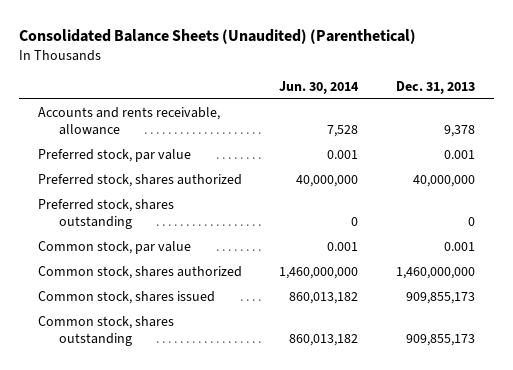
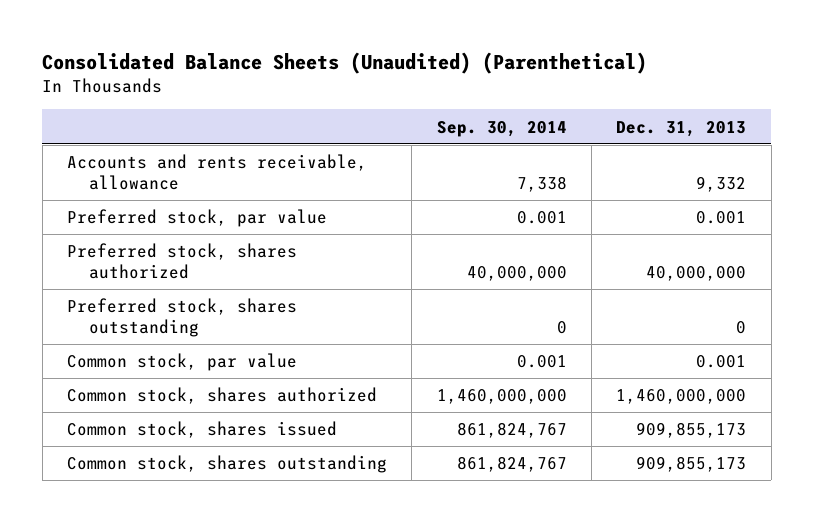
[279,80,360,94] Jun. 30, 2014 -> none
none -> [436,120,567,137] Sep. 30, 2014
[444,125,476,138] 9,378 -> [696,176,747,193] 9,332

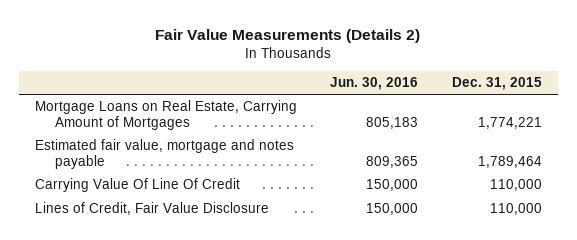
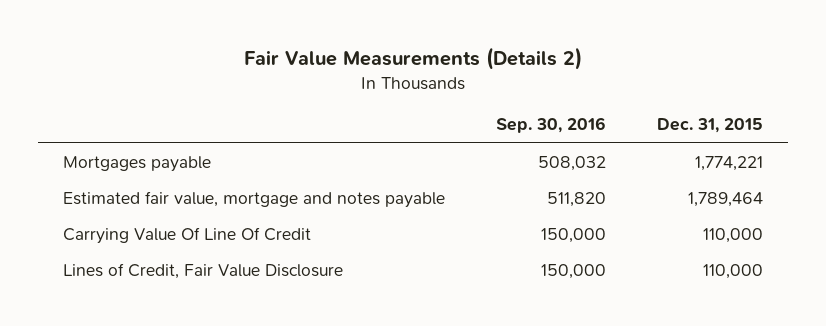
[330,77,419,91] Jun. 30, 2016 -> none
none -> [496,117,607,134] Sep. 30, 2016
[35,100,298,131] Mortgage Loans on Real Estate, Carrying Amount of Mortgages -> [63,156,212,173] Mortgages payable

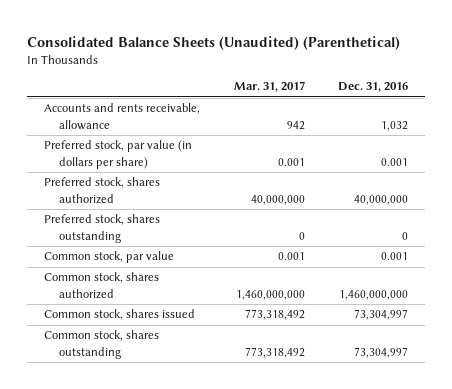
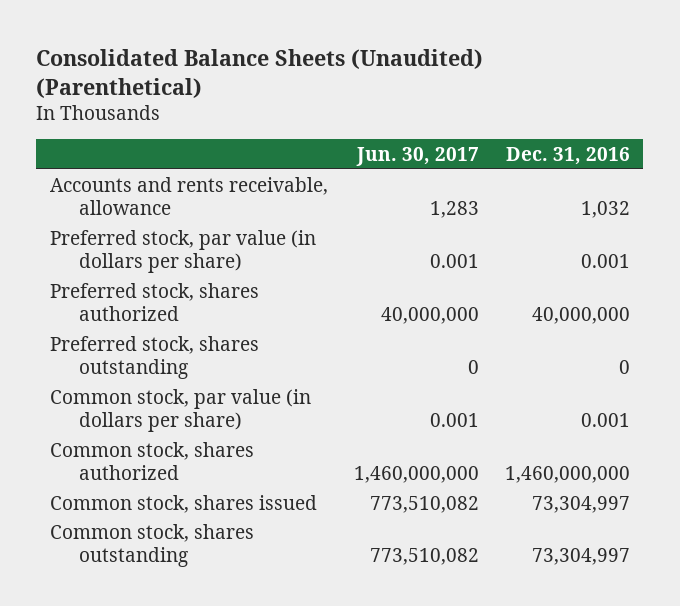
[233,81,305,93] Mar. 31, 2017 -> none
none -> [355,146,479,166] Jun. 30, 2017
[44,251,175,264] Common stock, par value -> [49,388,311,433] Common stock, par value (in dollars per share)

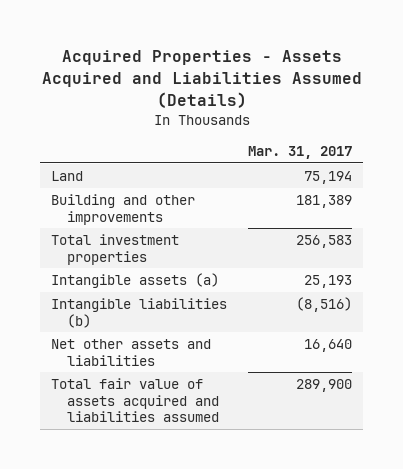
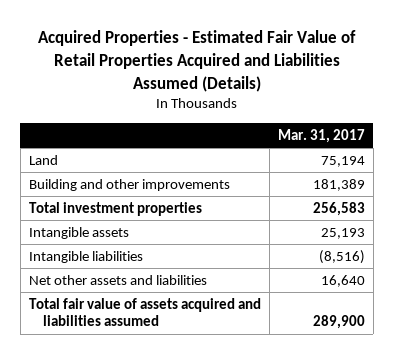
[41,50,362,108] Acquired Properties - Assets Acquired and Liabilities Assumed (Details) -> [37,30,356,92] Acquired Properties - Estimated Fair Value of Retail Properties Acquired and Liabilities Assumed (Details)
[50,273,219,289] Intangible assets (a) -> [28,226,129,239] Intangible assets
[50,298,227,328] Intangible liabilities (b) -> [28,250,143,263] Intangible liabilities

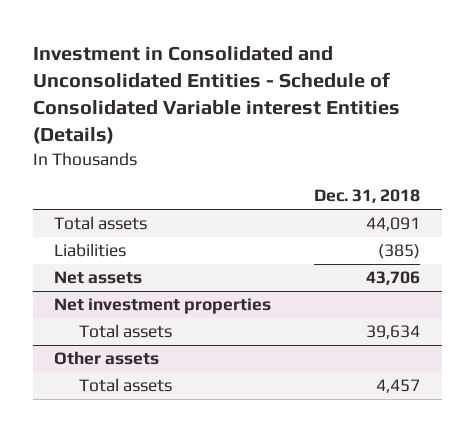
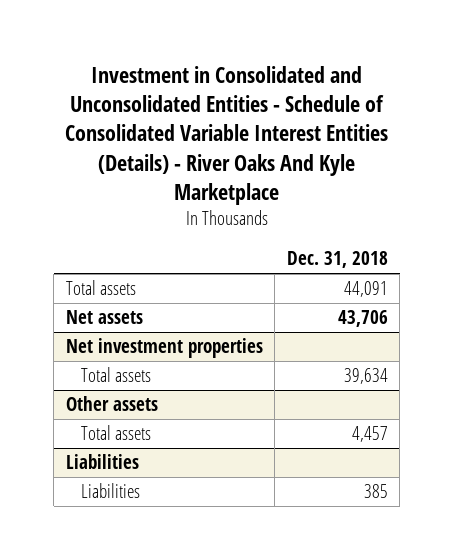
[32,45,400,145] Investment in Consolidated and Unconsolidated Entities - Schedule of Consolidated Variable interest Entities (Details) -> [64,66,388,205] Investment in Consolidated and Unconsolidated Entities - Schedule of Consolidated Variable Interest Entities (Details) - River Oaks And Kyle Marketplace
[54,243,127,258] Liabilities -> none
none -> [65,454,139,470] Liabilities
none -> [80,483,140,499] Liabilities

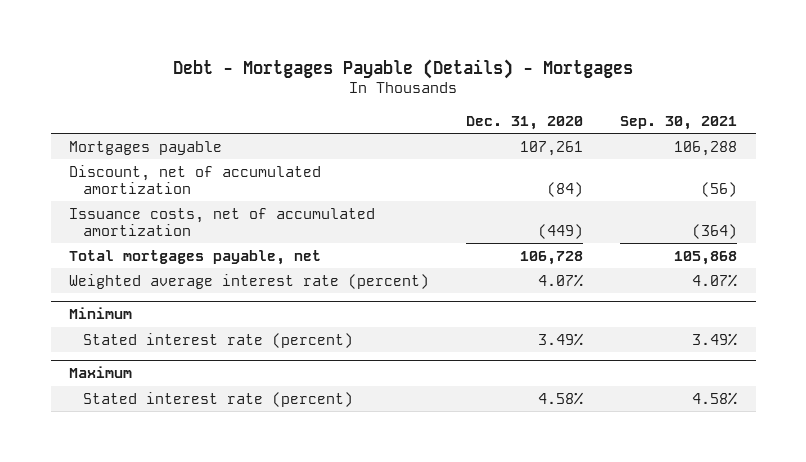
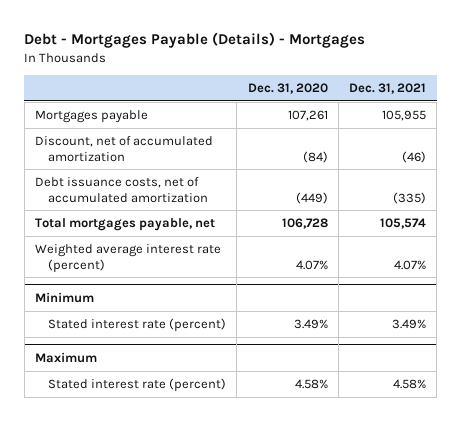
[620,115,738,130] Sep. 30, 2021 -> none
none -> [349,82,427,94] Dec. 31, 2021
[69,207,376,237] Issuance costs, net of accumulated amortization -> [34,177,208,203] Debt issuance costs, net of accumulated amortization

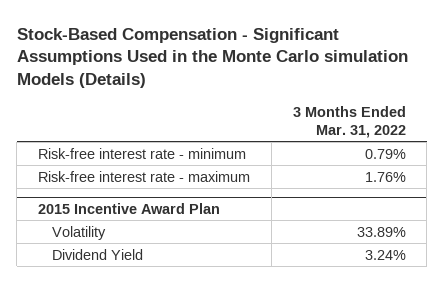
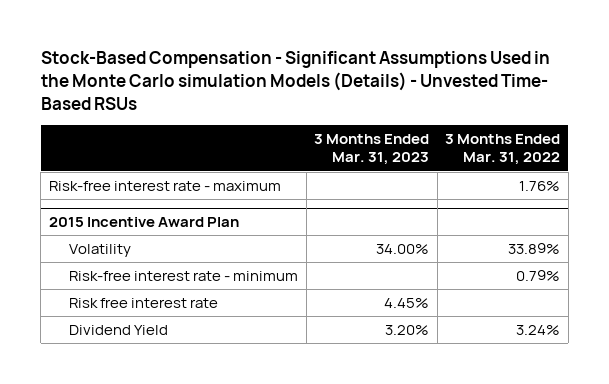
[16,27,408,89] Stock-Based Compensation - Significant Assumptions Used in the Monte Carlo simulation Models (Details) -> [40,51,550,111] Stock-Based Compensation - Significant Assumptions Used in the Monte Carlo simulation Models (Details) - Unvested Time- Based RSUs
none -> [314,134,430,166] 3 Months Ended Mar. 31, 2023
[38,147,247,159] Risk-free interest rate - minimum -> none
none -> [68,271,298,282] Risk-free interest rate - minimum
none -> [68,298,218,309] Risk free interest rate

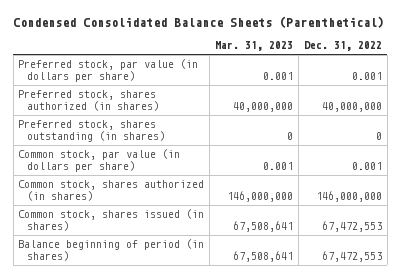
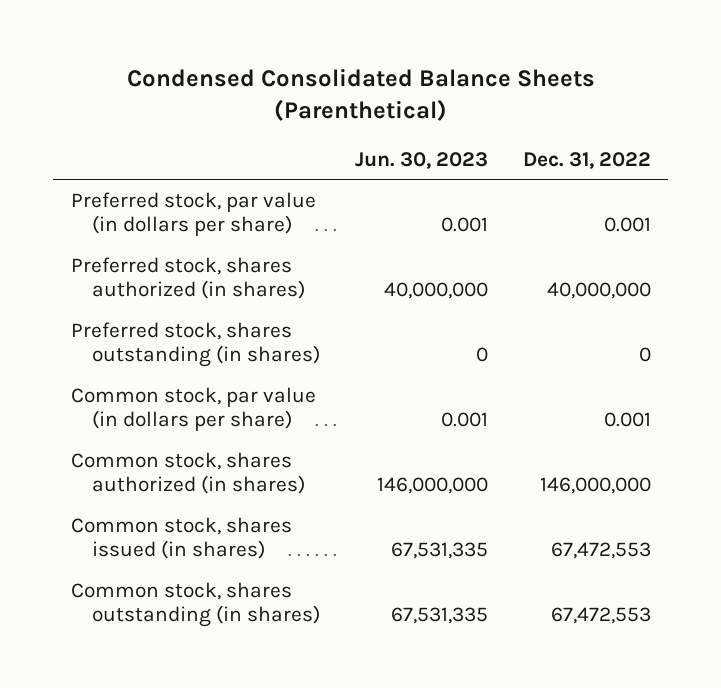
[215,41,294,52] Mar. 31, 2023 -> none
none -> [354,151,488,169] Jun. 30, 2023
[18,239,205,261] Balance beginning of period (in shares) -> [70,581,320,628] Common stock, shares outstanding (in shares)

